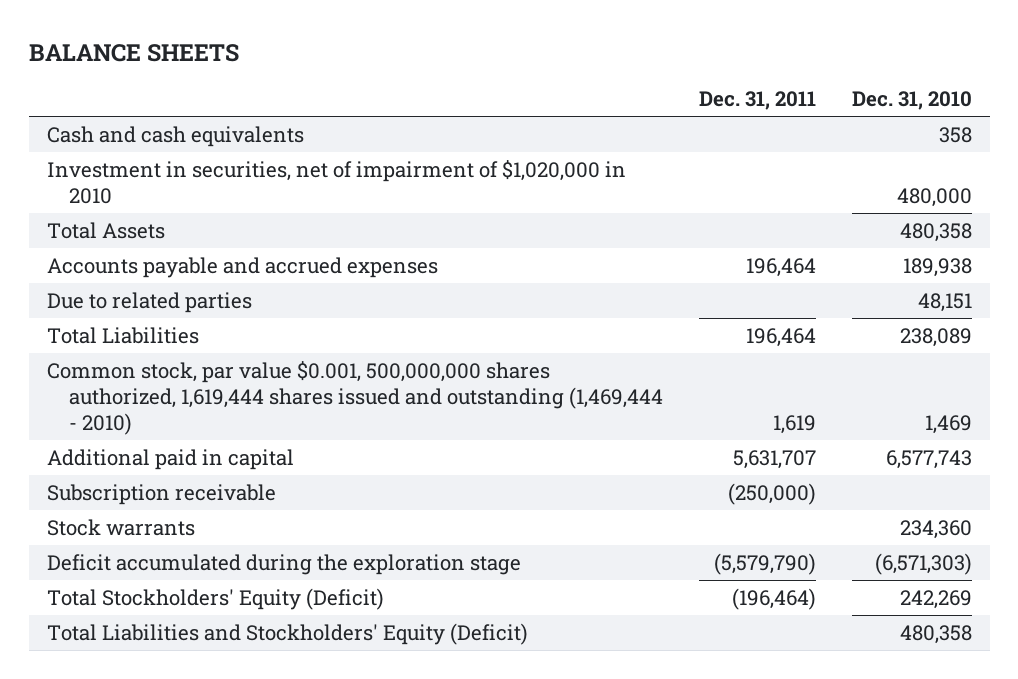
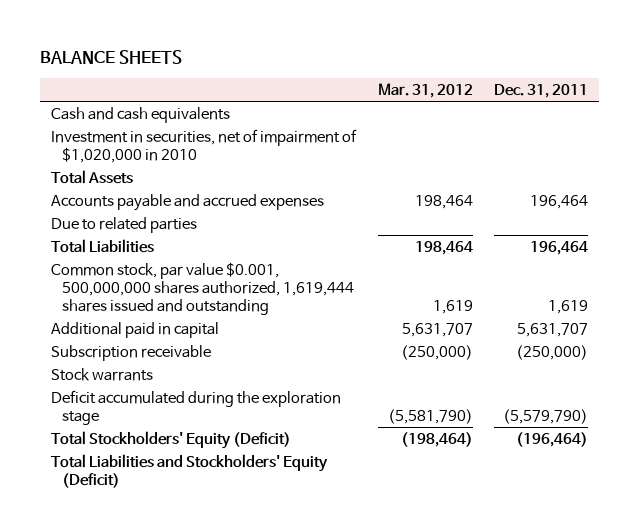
[851,91,972,111] Dec. 31, 2010 -> none
none -> [377,83,473,99] Mar. 31, 2012
[46,360,664,435] Common stock, par value $0.001, 500,000,000 shares authorized, 1,619,444 shares issued and outstanding (1,469,444 - 2010) -> [50,262,355,315] Common stock, par value $0.001, 500,000,000 shares authorized, 1,619,444 shares issued and outstanding

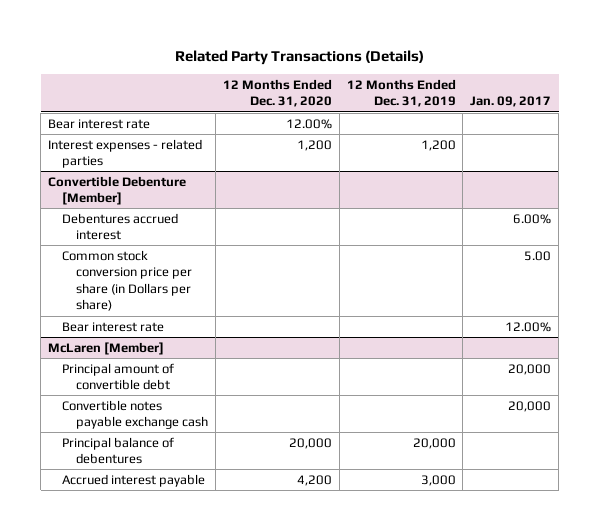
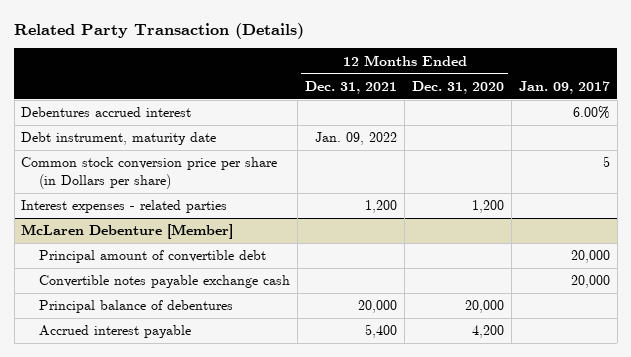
[174,50,424,66] Related Party Transactions (Details) -> [14,22,305,39] Related Party Transaction (Details)
[346,78,456,108] 12 Months Ended Dec. 31, 2019 -> none
none -> [305,80,398,94] Dec. 31, 2021
[48,118,151,129] Bear interest rate -> none
none -> [21,107,192,118] Debentures accrued interest
none -> [21,132,217,146] Debt instrument, maturity date
none -> [21,157,278,189] Common stock conversion price per share (in Dollars per share)
[48,175,187,206] Convertible Debenture [Member] -> none
[62,212,179,241] Debentures accrued interest -> none
[62,249,193,312] Common stock conversion price per share (in Dollars per share) -> none
[62,321,165,332] Bear interest rate -> none
[48,341,165,355] McLaren [Member] -> [21,224,234,240] McLaren Debenture [Member]

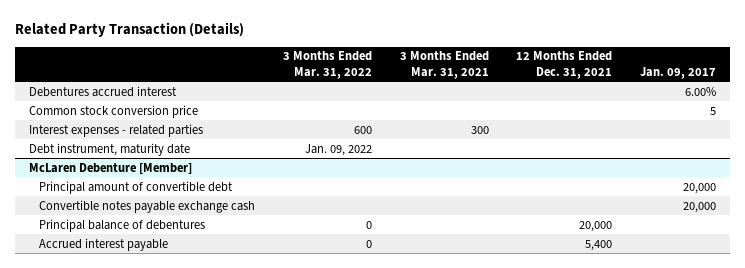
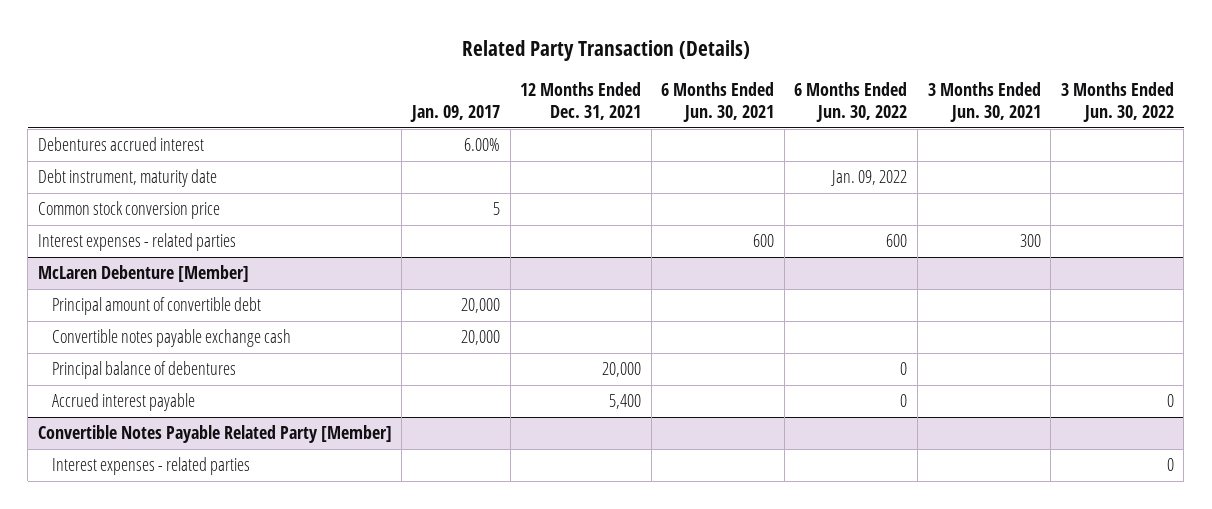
[282,51,372,79] 3 Months Ended Mar. 31, 2022 -> none
[399,51,489,79] 3 Months Ended Mar. 31, 2021 -> none
none -> [661,82,775,122] 6 Months Ended Jun. 30, 2021
none -> [794,82,908,122] 6 Months Ended Jun. 30, 2022
none -> [927,82,1041,122] 3 Months Ended Jun. 30, 2021
none -> [1060,82,1174,122] 3 Months Ended Jun. 30, 2022
[28,142,190,156] Debt instrument, maturity date -> [37,169,217,188] Debt instrument, maturity date
none -> [37,425,392,444] Convertible Notes Payable Related Party [Member]
none -> [51,457,250,476] Interest expenses - related parties

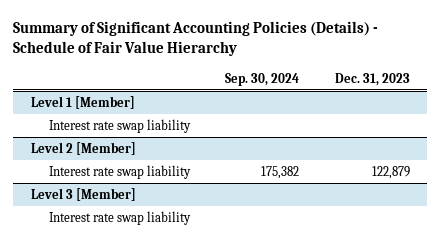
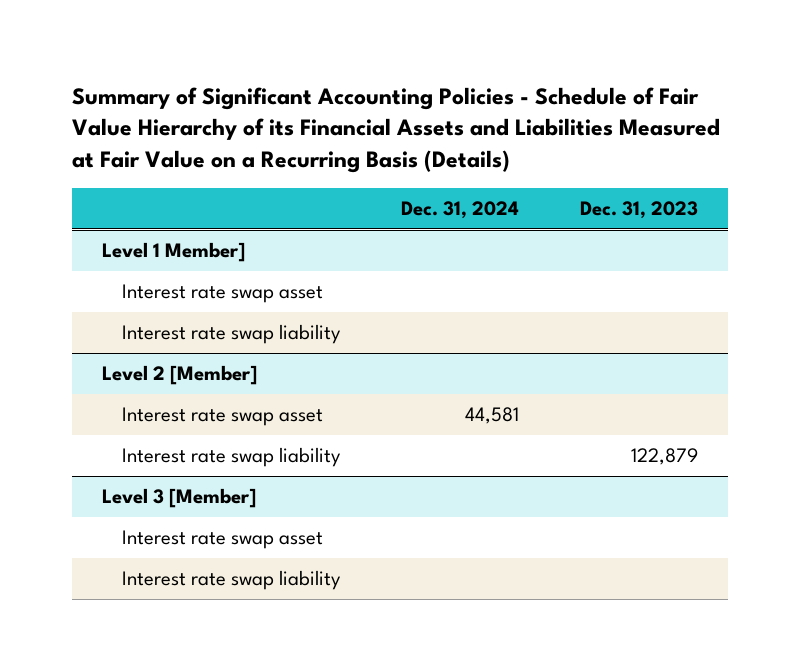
[12,21,378,57] Summary of Significant Accounting Policies (Details) - Schedule of Fair Value Hierarchy -> [71,86,720,174] Summary of Significant Accounting Policies - Schedule of Fair Value Hierarchy of its Financial Assets and Liabilities Measured at Fair Value on a Recurring Basis (Details)
[225,72,300,86] Sep. 30, 2024 -> none
none -> [400,201,519,220] Dec. 31, 2024
[30,96,135,110] Level 1 [Member] -> [102,242,246,263] Level 1 Member]
none -> [121,284,323,304] Interest rate swap asset
none -> [121,407,323,427] Interest rate swap asset
none -> [121,530,323,550] Interest rate swap asset

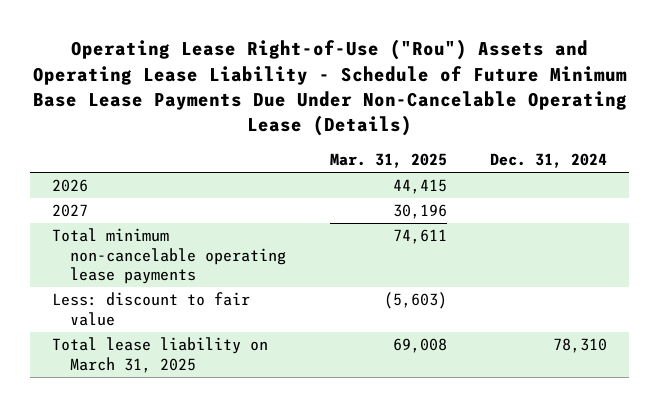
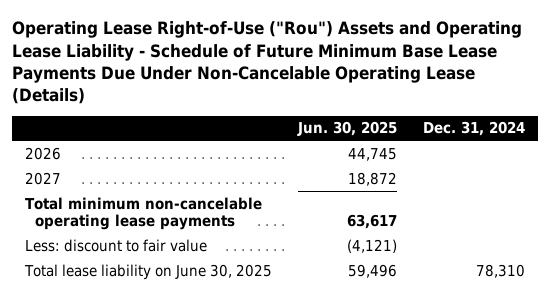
[329,153,447,169] Mar. 31, 2025 -> none
none -> [296,121,397,137] Jun. 30, 2025
[52,337,269,373] Total lease liability on March 31, 2025 -> [23,263,272,280] Total lease liability on June 30, 2025

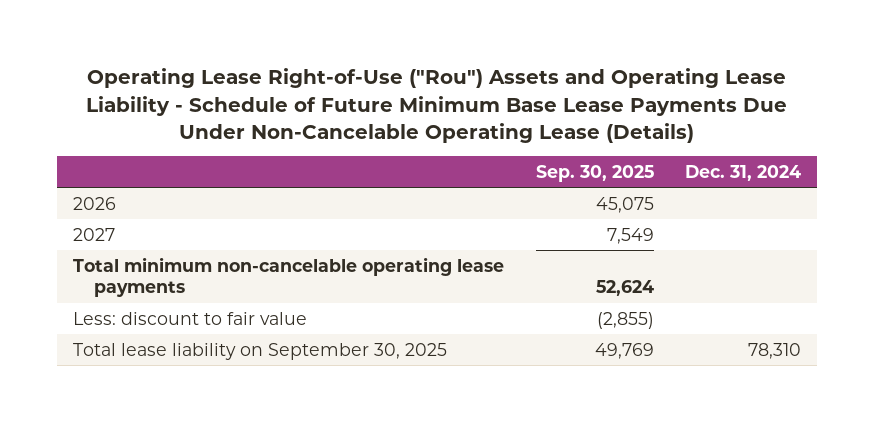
[296,121,397,137] Jun. 30, 2025 -> none
none -> [535,164,654,182] Sep. 30, 2025
[23,263,272,280] Total lease liability on June 30, 2025 -> [73,342,448,360] Total lease liability on September 30, 2025

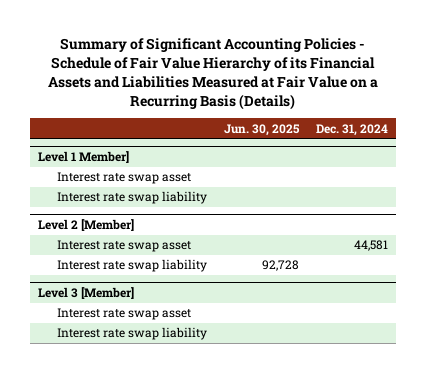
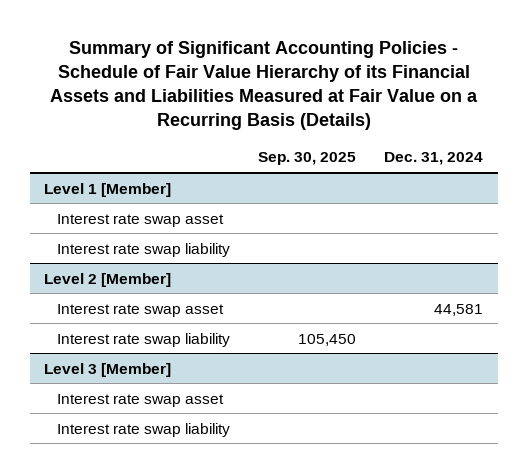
[224,123,301,136] Jun. 30, 2025 -> none
none -> [258,152,357,166] Sep. 30, 2025
[38,151,130,164] Level 1 Member] -> [44,182,172,197] Level 1 [Member]

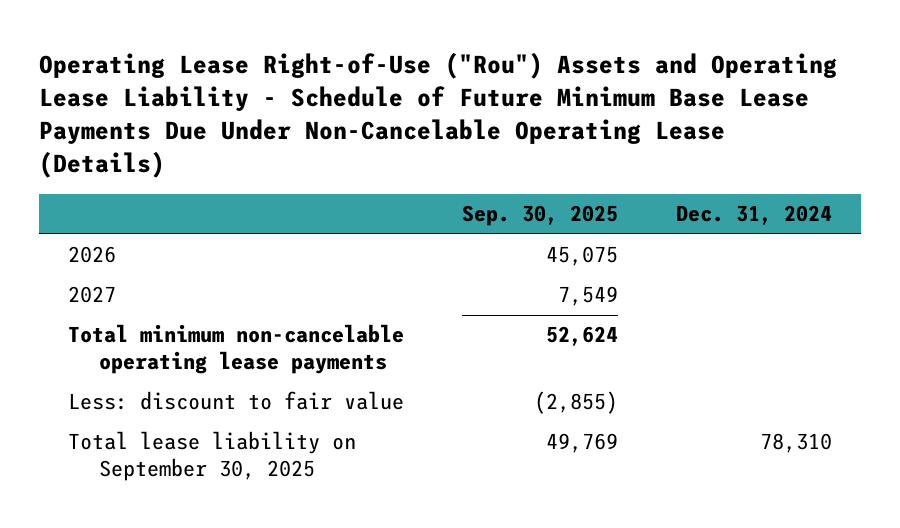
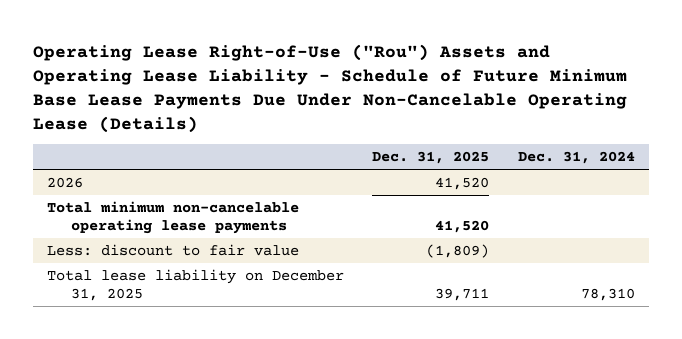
[462,205,619,227] Sep. 30, 2025 -> none
none -> [372,151,490,165] Dec. 31, 2025
[68,286,117,304] 2027 -> none
[68,431,357,482] Total lease liability on September 30, 2025 -> [46,268,344,302] Total lease liability on December 31, 2025

